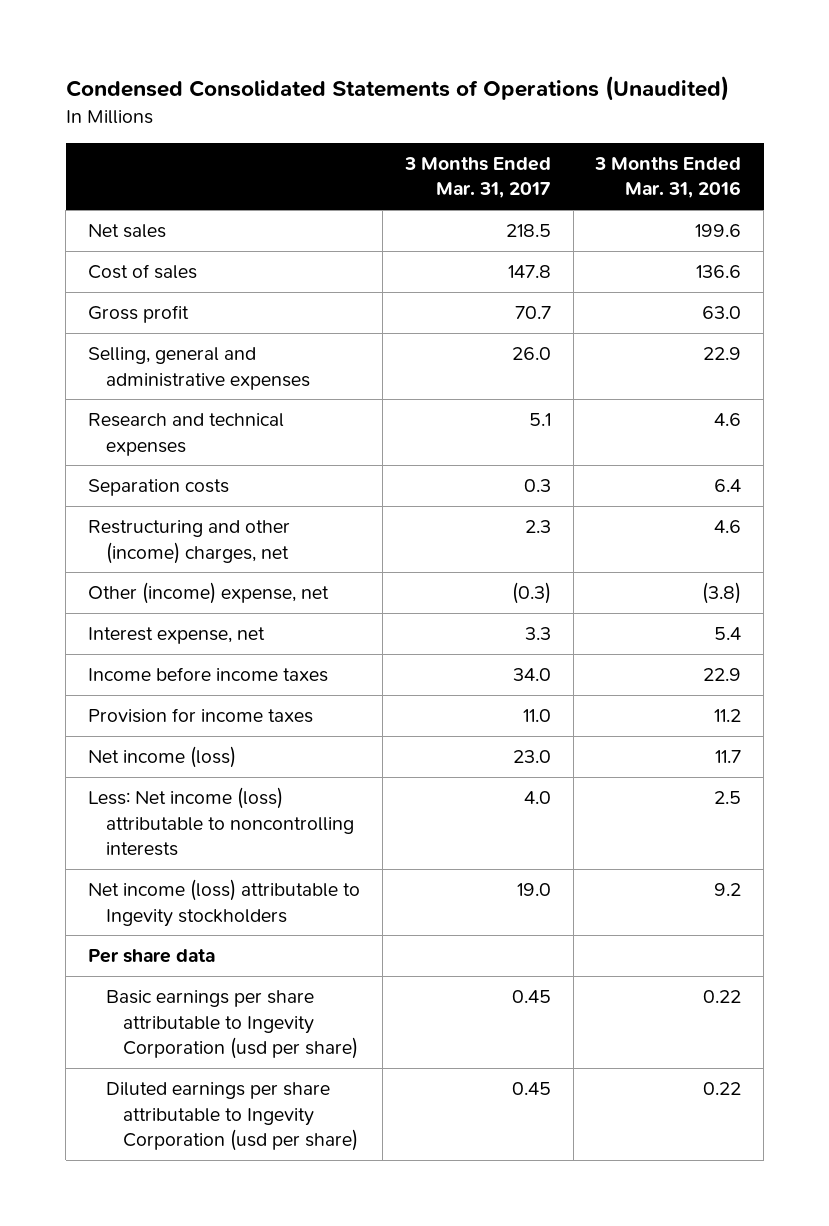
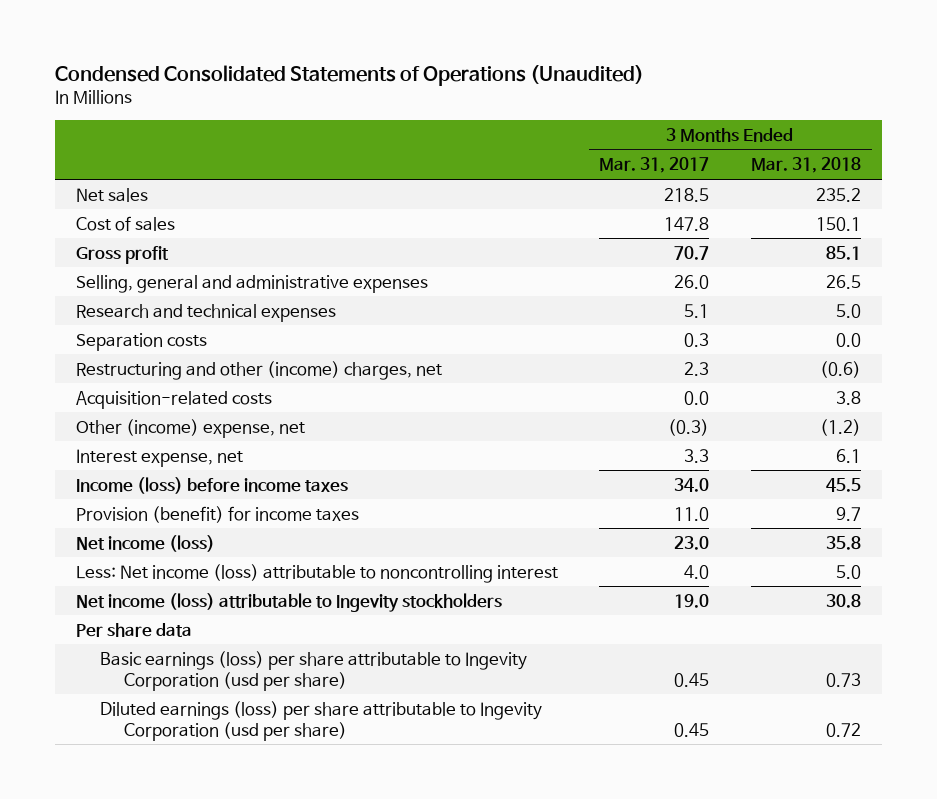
[594,156,742,199] 3 Months Ended Mar. 31, 2016 -> none
none -> [751,157,862,174] Mar. 31, 2018
none -> [75,390,272,409] Acquisition-related costs
[88,667,329,683] Income before income taxes -> [75,476,348,494] Income (loss) before income taxes
[88,708,314,724] Provision for income taxes -> [75,505,359,523] Provision (benefit) for income taxes
[88,787,354,857] Less: Net income (loss) attributable to noncontrolling interests -> [75,563,558,583] Less: Net income (loss) attributable to noncontrolling interest
[105,990,359,1060] Basic earnings per share attributable to Ingevity Corporation (usd per share) -> [99,650,527,691] Basic earnings (loss) per share attributable to Ingevity Corporation (usd per share)
[105,1082,359,1152] Diluted earnings per share attributable to Ingevity Corporation (usd per share) -> [99,700,542,741] Diluted earnings (loss) per share attributable to Ingevity Corporation (usd per share)

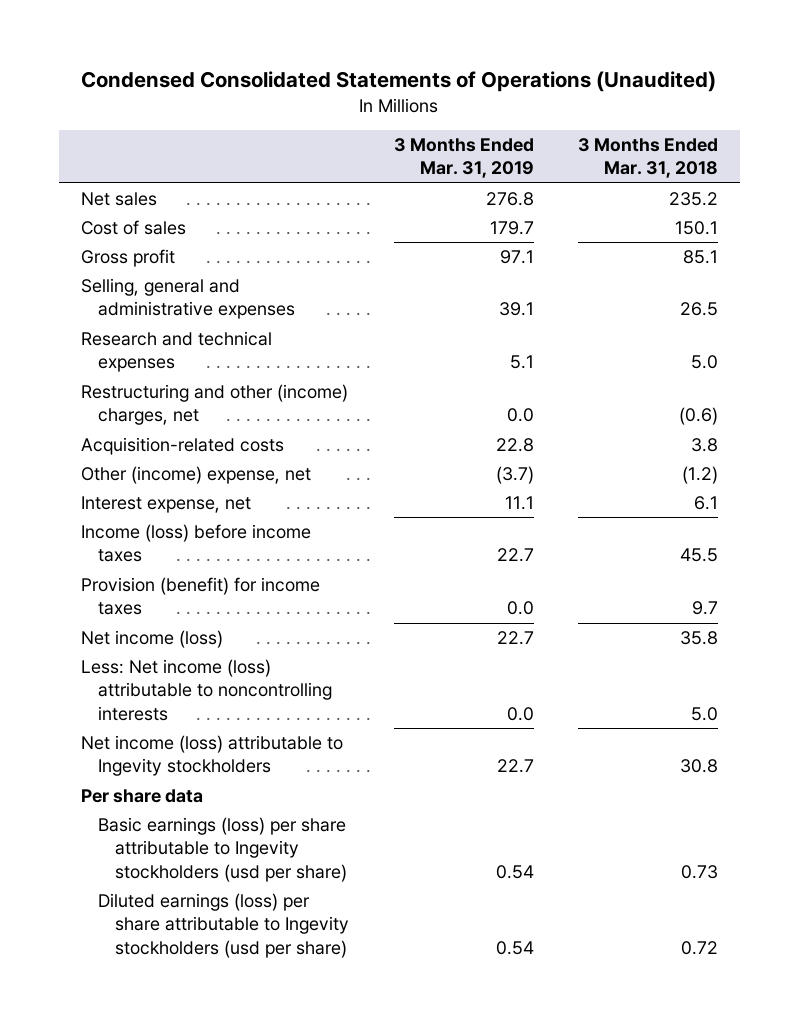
[599,157,710,174] Mar. 31, 2017 -> none
none -> [393,138,534,179] 3 Months Ended Mar. 31, 2019
[75,332,207,351] Separation costs -> none
[75,563,558,583] Less: Net income (loss) attributable to noncontrolling interest -> [81,659,333,721] Less: Net income (loss) attributable to noncontrolling interests
[99,650,527,691] Basic earnings (loss) per share attributable to Ingevity Corporation (usd per share) -> [98,817,348,882] Basic earnings (loss) per share attributable to Ingevity stockholders (usd per share)
[99,700,542,741] Diluted earnings (loss) per share attributable to Ingevity Corporation (usd per share) -> [98,893,350,958] Diluted earnings (loss) per share attributable to Ingevity stockholders (usd per share)

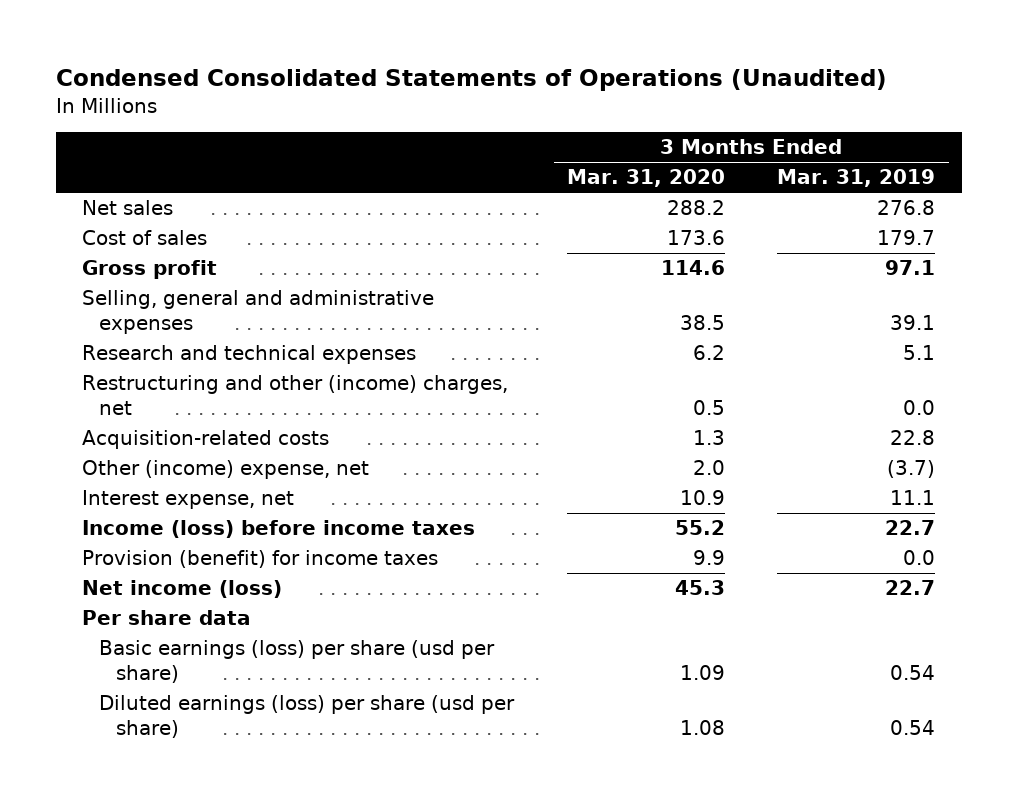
[577,138,718,179] 3 Months Ended Mar. 31, 2018 -> none
none -> [566,169,725,188] Mar. 31, 2020
[81,659,333,721] Less: Net income (loss) attributable to noncontrolling interests -> none
[81,735,344,777] Net income (loss) attributable to Ingevity stockholders -> none
[98,817,348,882] Basic earnings (loss) per share attributable to Ingevity stockholders (usd per share) -> [98,640,495,684] Basic earnings (loss) per share (usd per share)
[98,893,350,958] Diluted earnings (loss) per share attributable to Ingevity stockholders (usd per share) -> [98,695,515,739] Diluted earnings (loss) per share (usd per share)

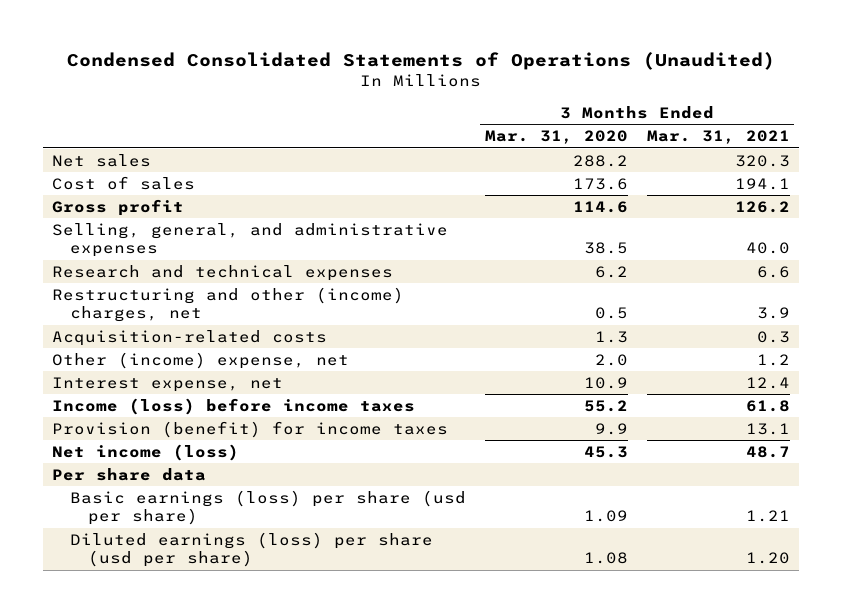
[777,169,936,188] Mar. 31, 2019 -> none
none -> [646,130,790,145] Mar. 31, 2021
[82,290,435,335] Selling, general and administrative expenses -> [52,222,449,258] Selling, general, and administrative expenses

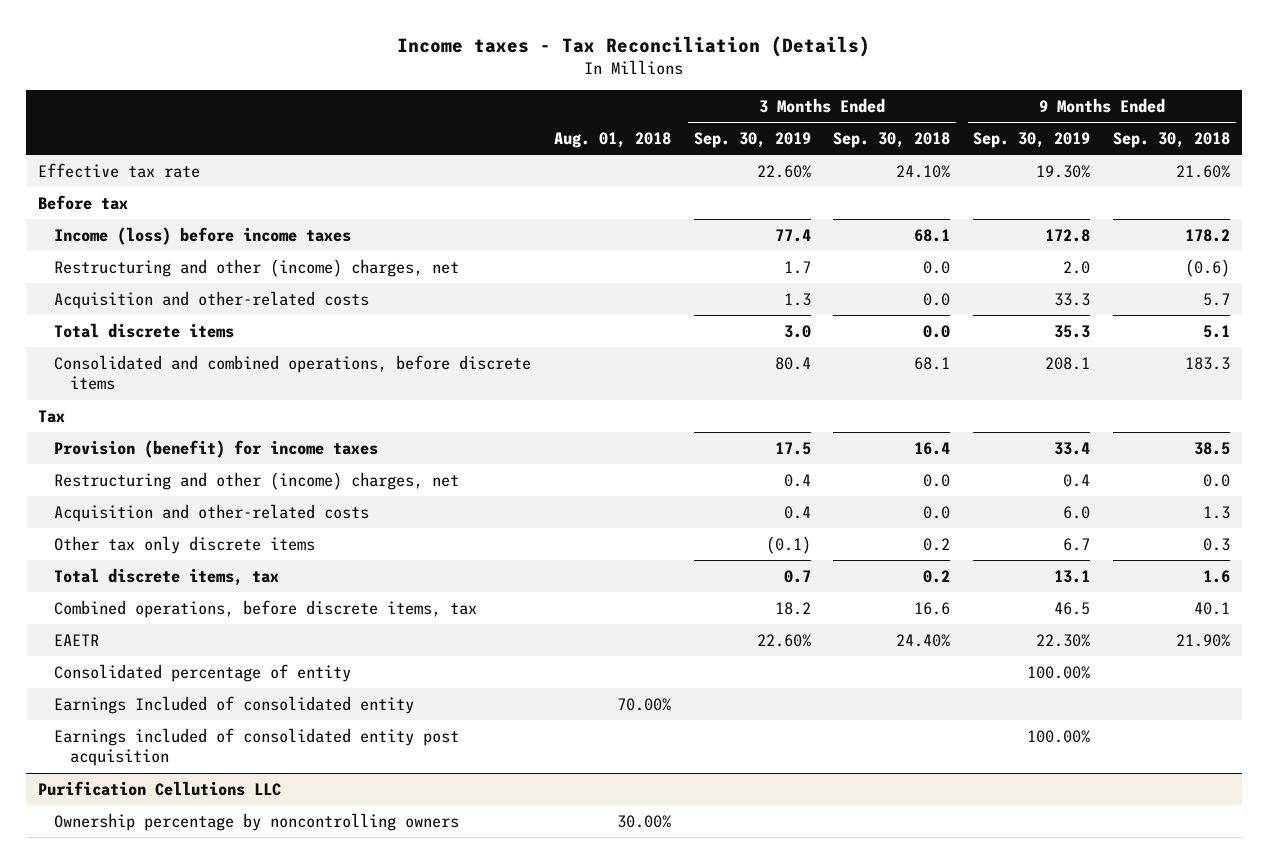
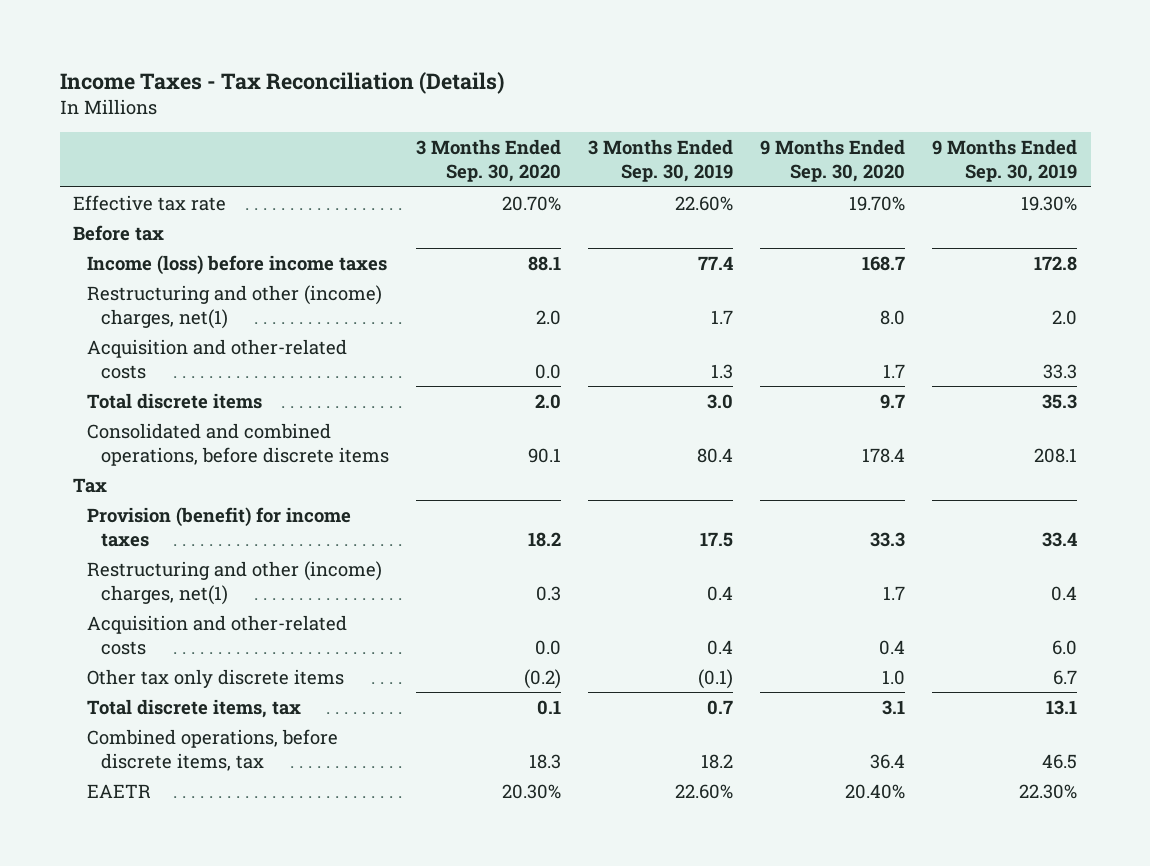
[397,35,871,57] Income taxes - Tax Reconciliation (Details) -> [59,71,504,94] Income Taxes - Tax Reconciliation (Details)
[553,132,671,149] Aug. 01, 2018 -> none
[833,132,951,149] Sep. 30, 2018 -> none
[1113,132,1231,149] Sep. 30, 2018 -> none
none -> [415,139,561,183] 3 Months Ended Sep. 30, 2020
none -> [759,139,905,183] 9 Months Ended Sep. 30, 2020
[53,258,459,277] Restructuring and other (income) charges, net -> [86,284,382,329] Restructuring and other (income) charges, net(1)
[53,471,459,490] Restructuring and other (income) charges, net -> [86,560,382,605] Restructuring and other (income) charges, net(1)
[53,663,351,682] Consolidated percentage of entity -> none
[53,695,414,714] Earnings Included of consolidated entity -> none
[53,727,459,767] Earnings included of consolidated entity post acquisition -> none
[37,780,281,796] Purification Cellutions LLC -> none
[53,812,459,831] Ownership percentage by noncontrolling owners -> none

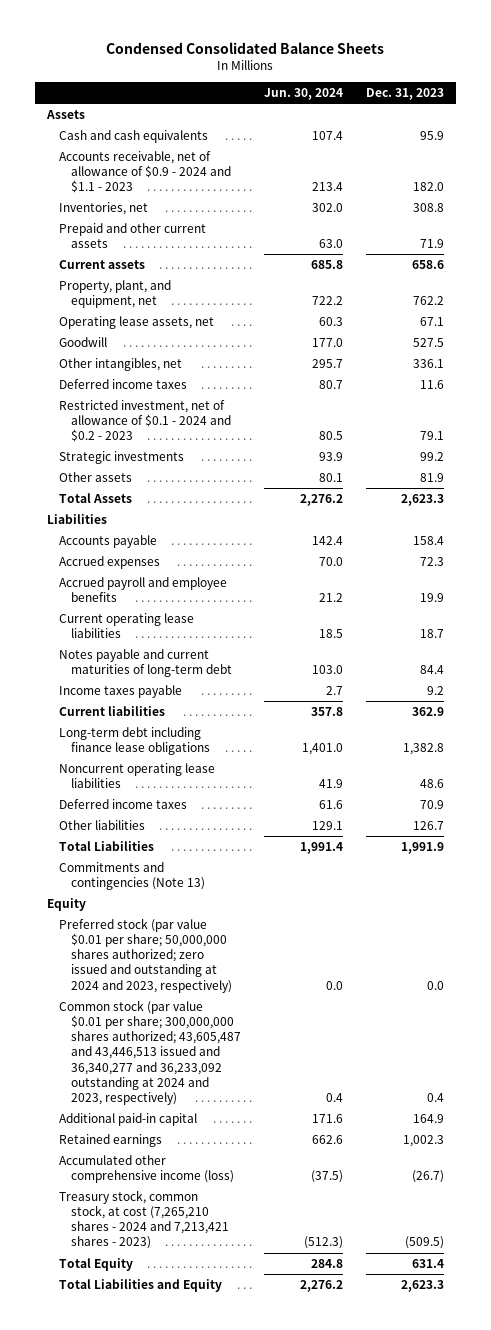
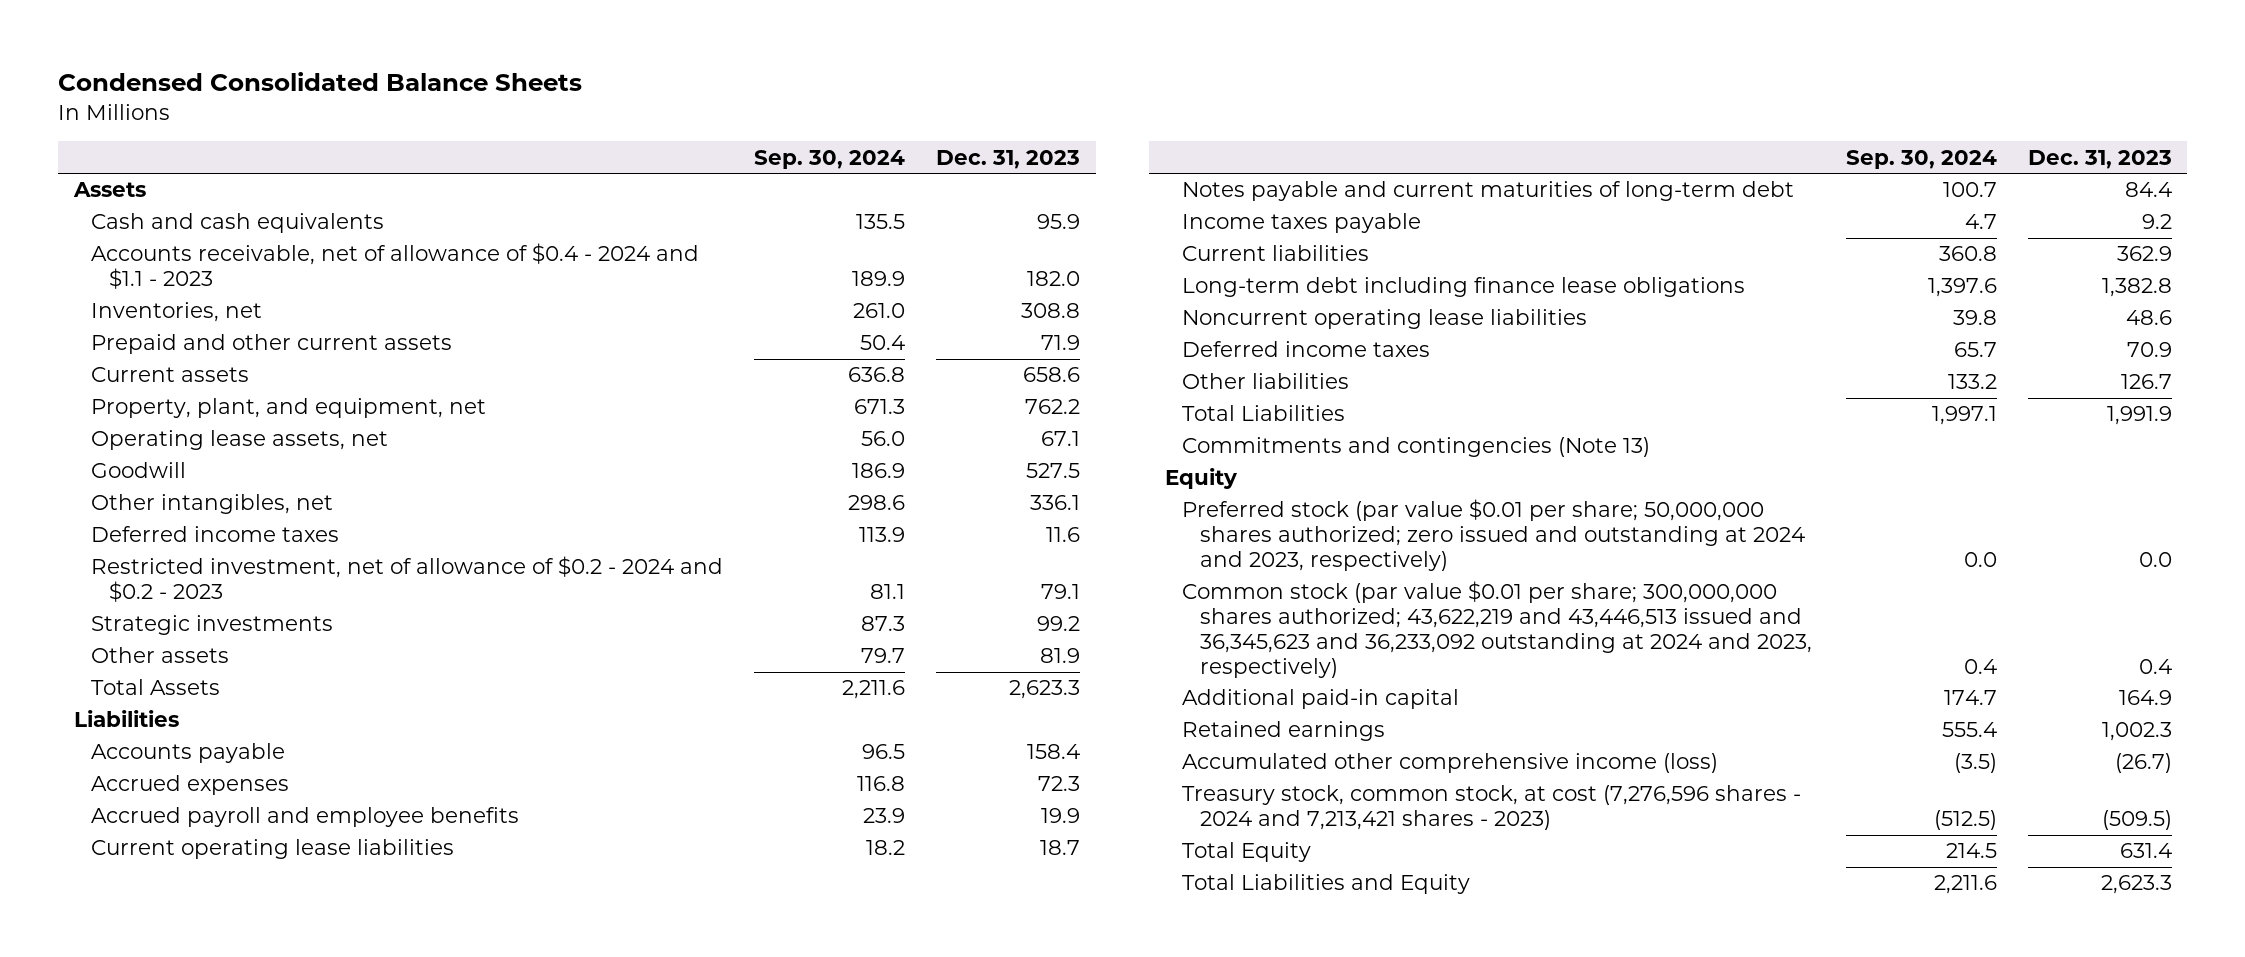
[263,88,343,101] Jun. 30, 2024 -> none
none -> [754,149,906,169] Sep. 30, 2024
[58,150,231,194] Accounts receivable, net of allowance of $0.9 - 2024 and $1.1 - 2023 -> [91,243,700,290] Accounts receivable, net of allowance of $0.4 - 2024 and $1.1 - 2023
[58,399,231,443] Restricted investment, net of allowance of $0.1 - 2024 and $0.2 - 2023 -> [91,556,724,603] Restricted investment, net of allowance of $0.2 - 2024 and $0.2 - 2023
[58,999,241,1105] Common stock (par value $0.01 per share; 300,000,000 shares authorized; 43,605,487 and 43,446,513 issued and 36,340,277 and 36,233,092 outstanding at 2024 and 2023, respectively) -> [1182,581,1812,679] Common stock (par value $0.01 per share; 300,000,000 shares authorized; 43,622,219 and 43,446,513 issued and 36,345,623 and 36,233,092 outstanding at 2024 and 2023, respectively)
[58,1189,229,1250] Treasury stock, common stock, at cost (7,265,210 shares - 2024 and 7,213,421 shares - 2023) -> [1182,785,1802,831] Treasury stock, common stock, at cost (7,276,596 shares - 2024 and 7,213,421 shares - 2023)

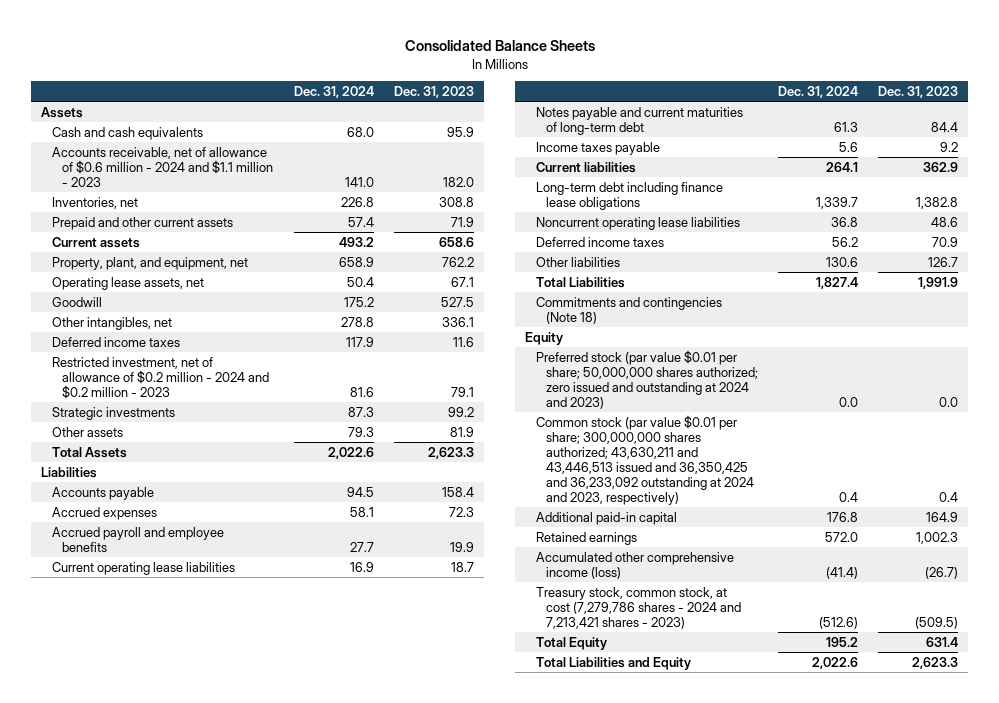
[57,72,582,92] Condensed Consolidated Balance Sheets -> [404,40,595,52] Consolidated Balance Sheets
[754,149,906,169] Sep. 30, 2024 -> none
none -> [293,85,374,98] Dec. 31, 2024
[91,243,700,290] Accounts receivable, net of allowance of $0.4 - 2024 and $1.1 - 2023 -> [51,146,273,187] Accounts receivable, net of allowance of $0.6 million - 2024 and $1.1 million - 2023
[91,556,724,603] Restricted investment, net of allowance of $0.2 - 2024 and $0.2 - 2023 -> [51,356,269,399] Restricted investment, net of allowance of $0.2 million - 2024 and $0.2 million - 2023
[1182,437,1651,458] Commitments and contingencies (Note 13) -> [535,296,722,324] Commitments and contingencies (Note 18)
[1182,499,1805,572] Preferred stock (par value $0.01 per share; 50,000,000 shares authorized; zero issued and outstanding at 2024 and 2023, respectively) -> [535,349,758,409] Preferred stock (par value $0.01 per share; 50,000,000 shares authorized; zero issued and outstanding at 2024 and 2023)
[1182,581,1812,679] Common stock (par value $0.01 per share; 300,000,000 shares authorized; 43,622,219 and 43,446,513 issued and 36,345,623 and 36,233,092 outstanding at 2024 and 2023, respectively) -> [535,414,754,506] Common stock (par value $0.01 per share; 300,000,000 shares authorized; 43,630,211 and 43,446,513 issued and 36,350,425 and 36,233,092 outstanding at 2024 and 2023, respectively)
[1182,785,1802,831] Treasury stock, common stock, at cost (7,276,596 shares - 2024 and 7,213,421 shares - 2023) -> [535,586,741,629] Treasury stock, common stock, at cost (7,279,786 shares - 2024 and 7,213,421 shares - 2023)

